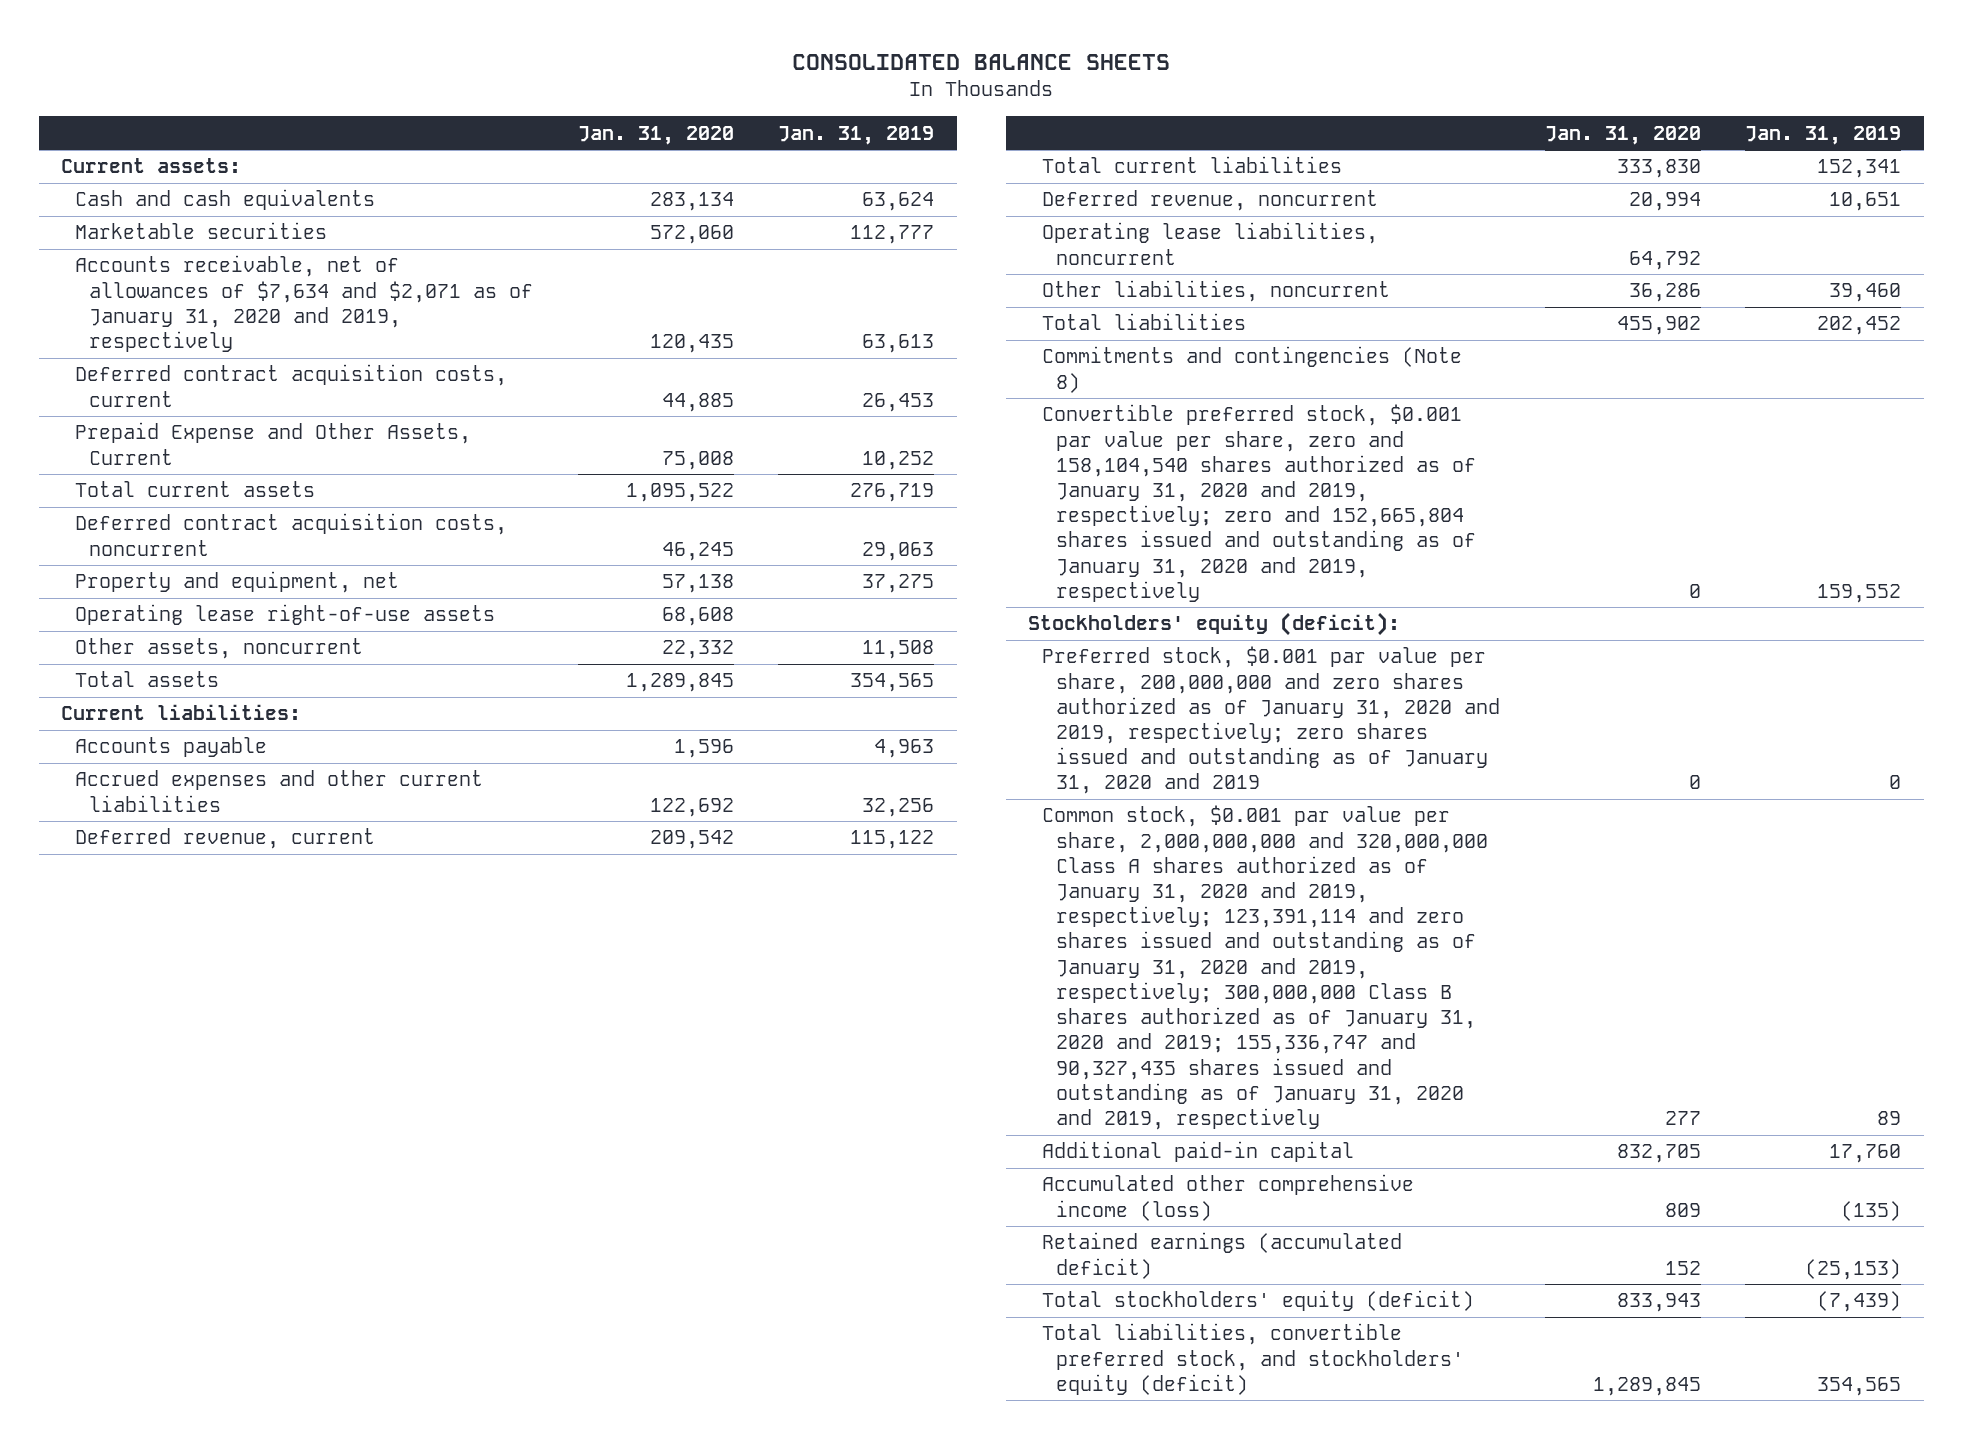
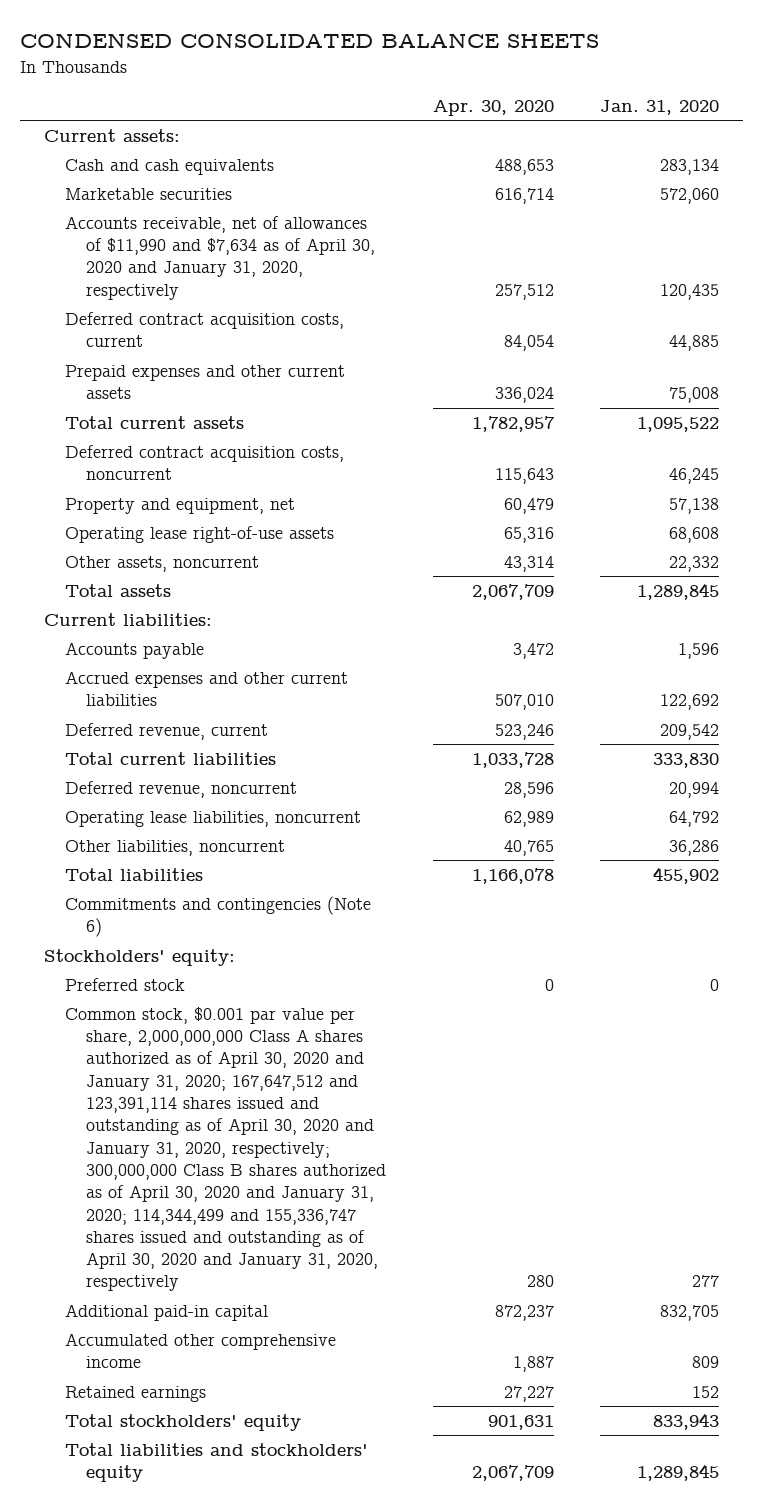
[792,53,1171,70] CONSOLIDATED BALANCE SHEETS -> [20,33,600,49] CONDENSED CONSOLIDATED BALANCE SHEETS
[778,125,935,145] Jan. 31, 2019 -> none
none -> [432,99,554,116] Apr. 30, 2020
[75,255,534,353] Accounts receivable, net of allowances of $7,634 and $2,071 as of January 31, 2020 and 2019, respectively -> [64,215,375,300] Accounts receivable, net of allowances of $11,990 and $7,634 as of April 30, 2020 and January 31, 2020, respectively
[75,422,472,465] Prepaid Expense and Other Assets, Current -> [64,364,345,400] Prepaid expenses and other current assets
[1042,404,1477,602] Convertible preferred stock, $0.001 par value per share, zero and 158,104,540 shares authorized as of January 31, 2020 and 2019, respectively; zero and 152,665,804 shares issued and outstanding as of January 31, 2020 and 2019, respectively -> none
[1042,346,1463,393] Commitments and contingencies (Note 8) -> [64,895,371,938] Commitments and contingencies (Note 6)
[1028,612,1401,637] Stockholders' equity (deficit): -> [43,948,235,966] Stockholders' equity:
[1042,646,1501,795] Preferred stock, $0.001 par value per share, 200,000,000 and zero shares authorized as of January 31, 2020 and 2019, respectively; zero shares issued and outstanding as of January 31, 2020 and 2019 -> [64,977,185,991] Preferred stock
[1042,805,1489,1131] Common stock, $0.001 par value per share, 2,000,000,000 and 320,000,000 Class A shares authorized as of January 31, 2020 and 2019, respectively; 123,391,114 and zero shares issued and outstanding as of January 31, 2020 and 2019, respectively; 300,000,000 Class B shares authorized as of January 31, 2020 and 2019; 155,336,747 and 90,327,435 shares issued and outstanding as of January 31, 2020 and 2019, respectively -> [64,1006,386,1292] Common stock, $0.001 par value per share, 2,000,000,000 Class A shares authorized as of April 30, 2020 and January 31, 2020; 167,647,512 and 123,391,114 shares issued and outstanding as of April 30, 2020 and January 31, 2020, respectively; 300,000,000 Class B shares authorized as of April 30, 2020 and January 31, 2020; 114,344,499 and 155,336,747 shares issued and outstanding as of April 30, 2020 and January 31, 2020, respectively
[1042,1174,1415,1221] Accumulated other comprehensive income (loss) -> [64,1332,336,1369] Accumulated other comprehensive income
[1042,1232,1403,1279] Retained earnings (accumulated deficit) -> [64,1385,206,1402] Retained earnings
[1042,1290,1475,1312] Total stockholders' equity (deficit) -> [64,1413,301,1431] Total stockholders' equity
[1042,1323,1465,1395] Total liabilities, convertible preferred stock, and stockholders' equity (deficit) -> [64,1442,368,1483] Total liabilities and stockholders' equity

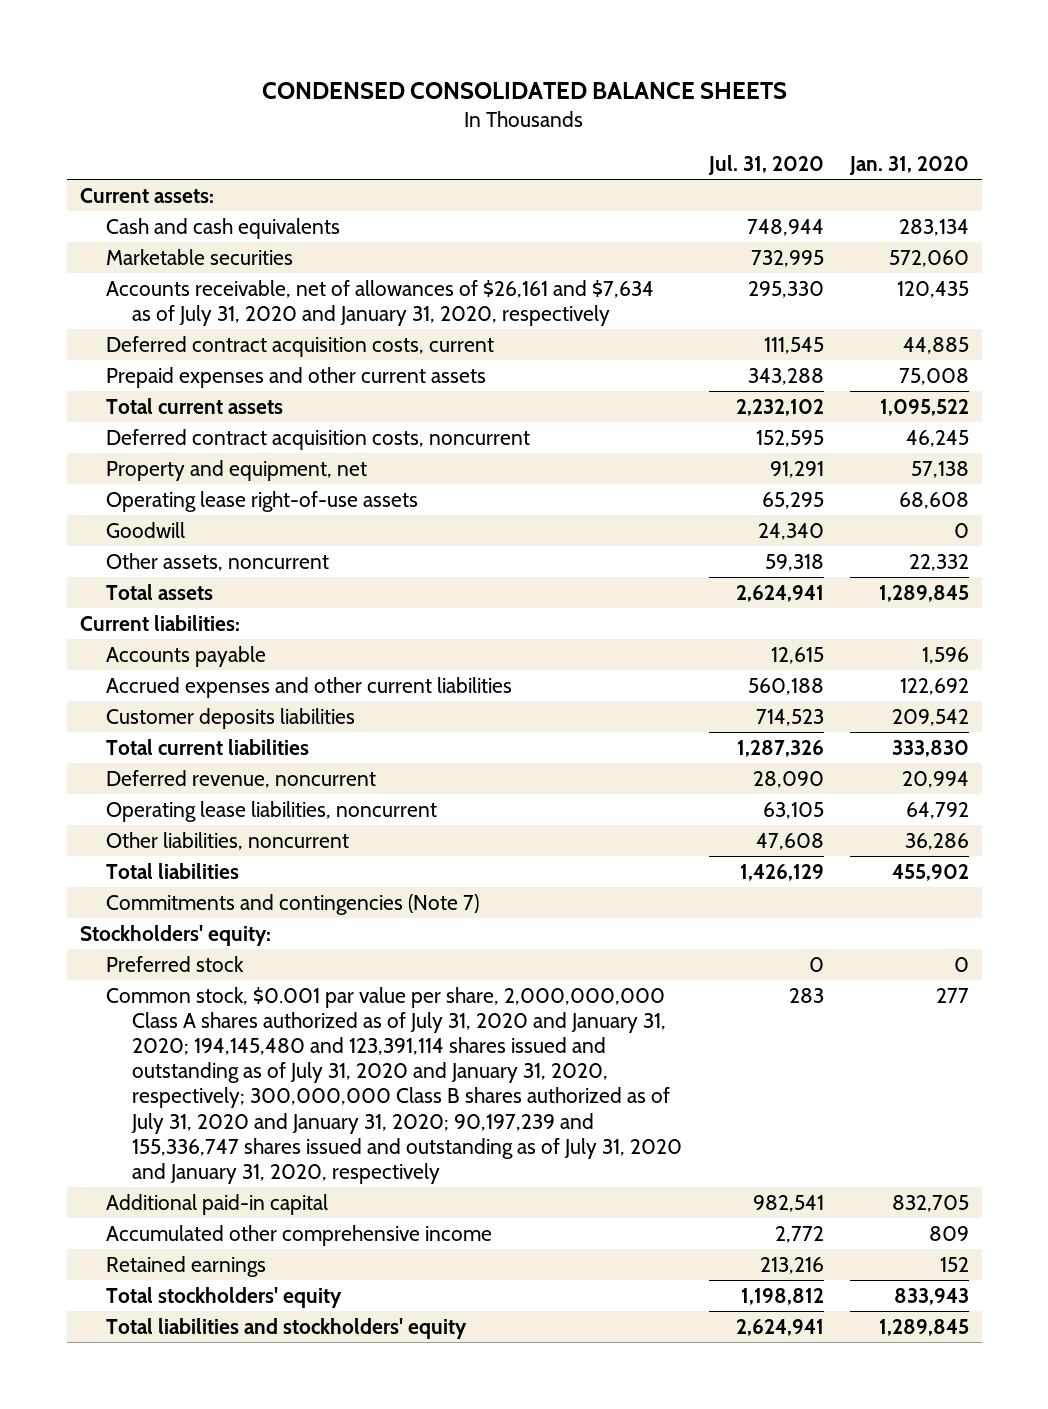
[432,99,554,116] Apr. 30, 2020 -> none
none -> [707,155,824,176] Jul. 31, 2020
[64,215,375,300] Accounts receivable, net of allowances of $11,990 and $7,634 as of April 30, 2020 and January 31, 2020, respectively -> [106,279,655,326] Accounts receivable, net of allowances of $26,161 and $7,634 as of July 31, 2020 and January 31, 2020, respectively
none -> [106,521,186,538] Goodwill
[64,722,268,740] Deferred revenue, current -> [106,707,356,729] Customer deposits liabilities
[64,895,371,938] Commitments and contingencies (Note 6) -> [106,893,480,915] Commitments and contingencies (Note 7)
[64,1006,386,1292] Common stock, $0.001 par value per share, 2,000,000,000 Class A shares authorized as of April 30, 2020 and January 31, 2020; 167,647,512 and 123,391,114 shares issued and outstanding as of April 30, 2020 and January 31, 2020, respectively; 300,000,000 Class B shares authorized as of April 30, 2020 and January 31, 2020; 114,344,499 and 155,336,747 shares issued and outstanding as of April 30, 2020 and January 31, 2020, respectively -> [106,986,683,1185] Common stock, $0.001 par value per share, 2,000,000,000 Class A shares authorized as of July 31, 2020 and January 31, 2020; 194,145,480 and 123,391,114 shares issued and outstanding as of July 31, 2020 and January 31, 2020, respectively; 300,000,000 Class B shares authorized as of July 31, 2020 and January 31, 2020; 90,197,239 and 155,336,747 shares issued and outstanding as of July 31, 2020 and January 31, 2020, respectively

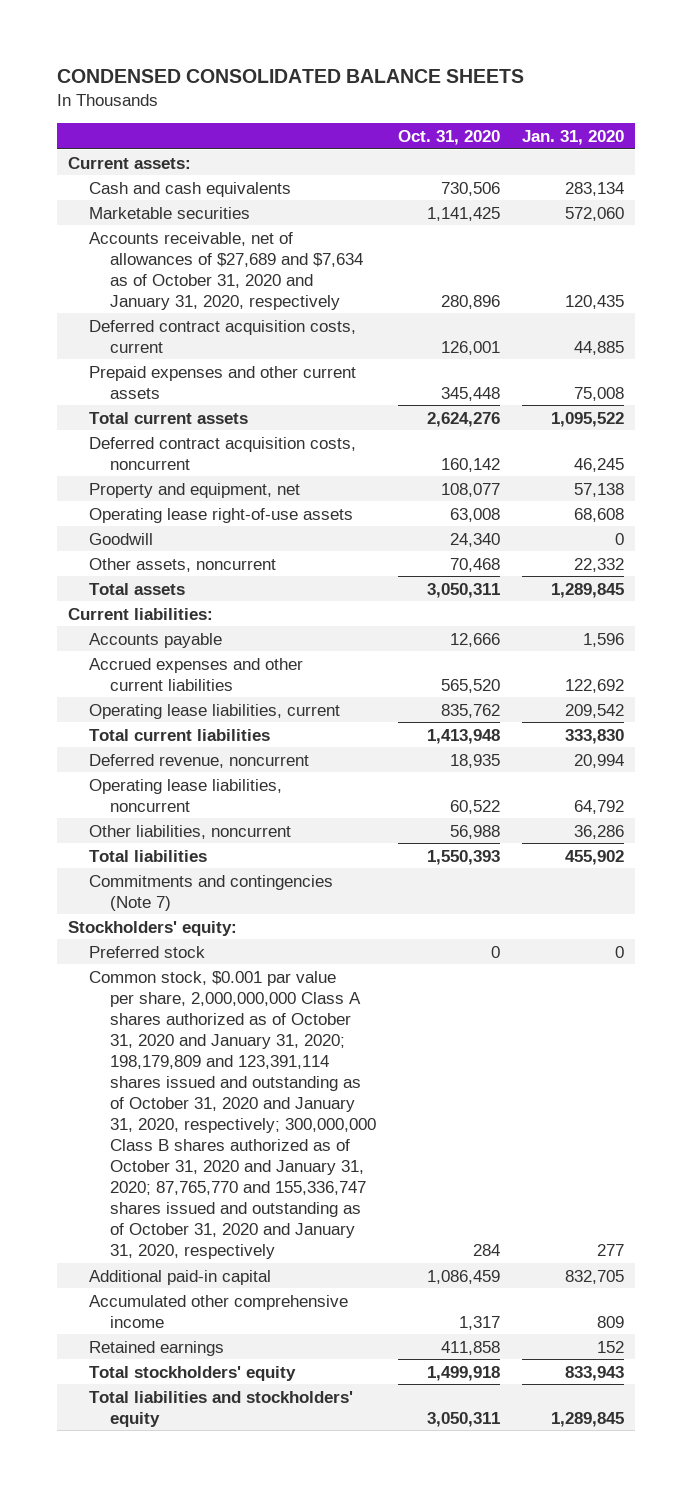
[707,155,824,176] Jul. 31, 2020 -> none
none -> [398,129,501,145] Oct. 31, 2020
[106,279,655,326] Accounts receivable, net of allowances of $26,161 and $7,634 as of July 31, 2020 and January 31, 2020, respectively -> [88,231,364,310] Accounts receivable, net of allowances of $27,689 and $7,634 as of October 31, 2020 and January 31, 2020, respectively
[106,707,356,729] Customer deposits liabilities -> [88,703,340,719] Operating lease liabilities, current
[106,986,683,1185] Common stock, $0.001 par value per share, 2,000,000,000 Class A shares authorized as of July 31, 2020 and January 31, 2020; 194,145,480 and 123,391,114 shares issued and outstanding as of July 31, 2020 and January 31, 2020, respectively; 300,000,000 Class B shares authorized as of July 31, 2020 and January 31, 2020; 90,197,239 and 155,336,747 shares issued and outstanding as of July 31, 2020 and January 31, 2020, respectively -> [88,970,377,1259] Common stock, $0.001 par value per share, 2,000,000,000 Class A shares authorized as of October 31, 2020 and January 31, 2020; 198,179,809 and 123,391,114 shares issued and outstanding as of October 31, 2020 and January 31, 2020, respectively; 300,000,000 Class B shares authorized as of October 31, 2020 and January 31, 2020; 87,765,770 and 155,336,747 shares issued and outstanding as of October 31, 2020 and January 31, 2020, respectively

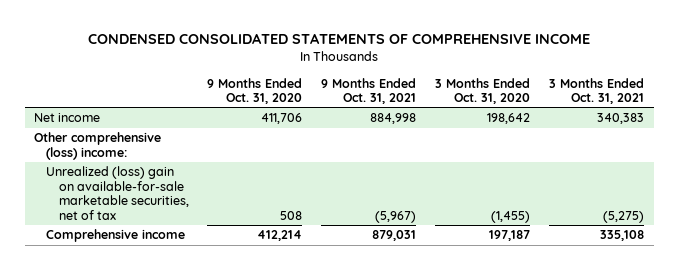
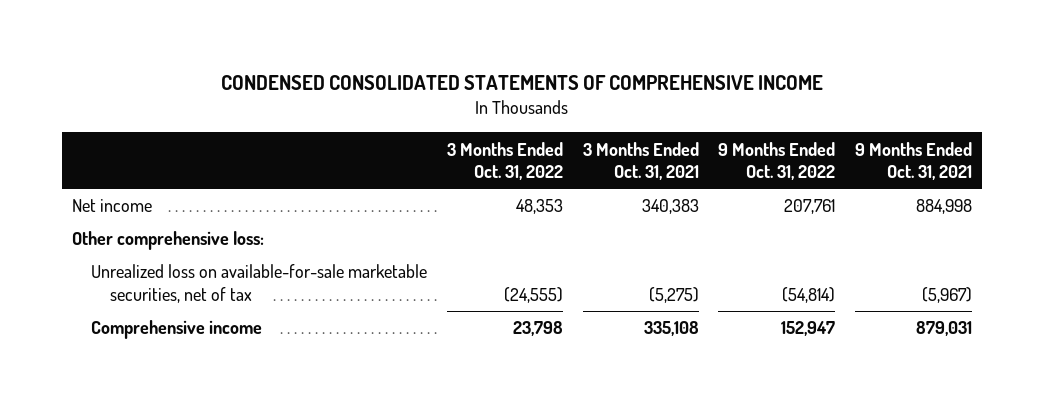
[207,77,303,105] 9 Months Ended Oct. 31, 2020 -> none
[435,77,531,105] 3 Months Ended Oct. 31, 2020 -> none
none -> [446,141,563,180] 3 Months Ended Oct. 31, 2022
none -> [718,141,836,180] 9 Months Ended Oct. 31, 2022
[33,132,161,160] Other comprehensive (loss) income: -> [72,231,265,251] Other comprehensive loss:
[46,166,189,220] Unrealized (loss) gain on available-for-sale marketable securities, net of tax -> [91,264,428,303] Unrealized loss on available-for-sale marketable securities, net of tax

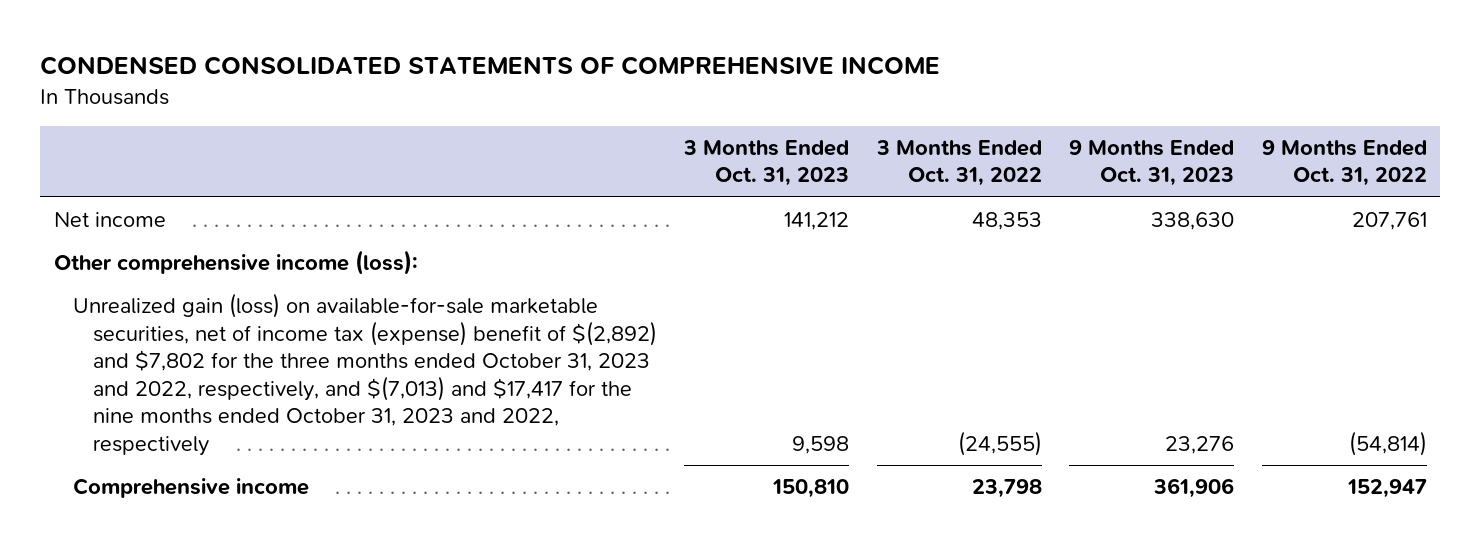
[582,141,699,180] 3 Months Ended Oct. 31, 2021 -> none
[854,141,972,180] 9 Months Ended Oct. 31, 2021 -> none
none -> [683,139,850,187] 3 Months Ended Oct. 31, 2023
none -> [1069,139,1235,187] 9 Months Ended Oct. 31, 2023
[72,231,265,251] Other comprehensive loss: -> [53,250,418,276] Other comprehensive income (loss):
[91,264,428,303] Unrealized loss on available-for-sale marketable securities, net of tax -> [73,293,657,456] Unrealized gain (loss) on available-for-sale marketable securities, net of income tax (expense) benefit of $(2,892) and $7,802 for the three months ended October 31, 2023 and 2022, respectively, and $(7,013) and $17,417 for the nine months ended October 31, 2023 and 2022, respectively

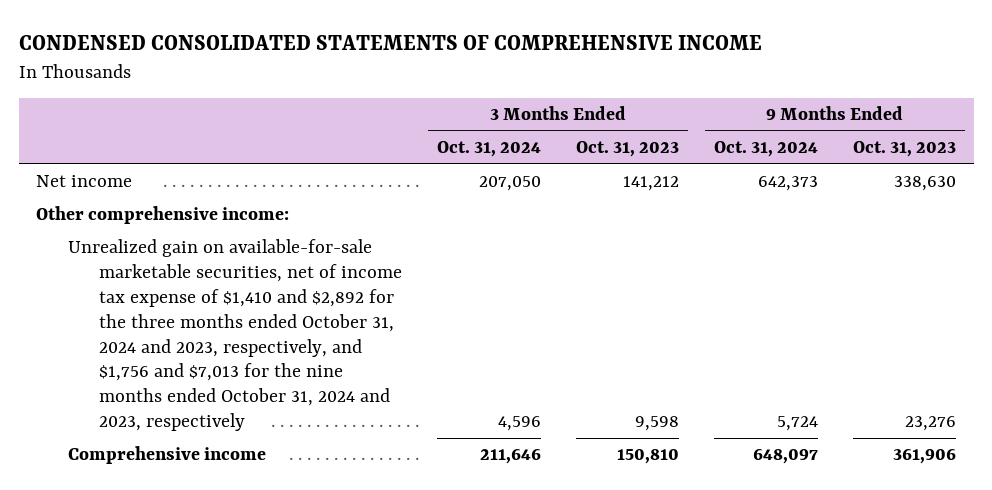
[875,139,1042,187] 3 Months Ended Oct. 31, 2022 -> none
[1261,139,1427,187] 9 Months Ended Oct. 31, 2022 -> none
none -> [436,141,541,158] Oct. 31, 2024
none -> [714,141,819,158] Oct. 31, 2024
[53,250,418,276] Other comprehensive income (loss): -> [36,206,290,225] Other comprehensive income:
[73,293,657,456] Unrealized gain (loss) on available-for-sale marketable securities, net of income tax (expense) benefit of $(2,892) and $7,802 for the three months ended October 31, 2023 and 2022, respectively, and $(7,013) and $17,417 for the nine months ended October 31, 2023 and 2022, respectively -> [67,239,402,432] Unrealized gain on available-for-sale marketable securities, net of income tax expense of $1,410 and $2,892 for the three months ended October 31, 2024 and 2023, respectively, and $1,756 and $7,013 for the nine months ended October 31, 2024 and 2023, respectively

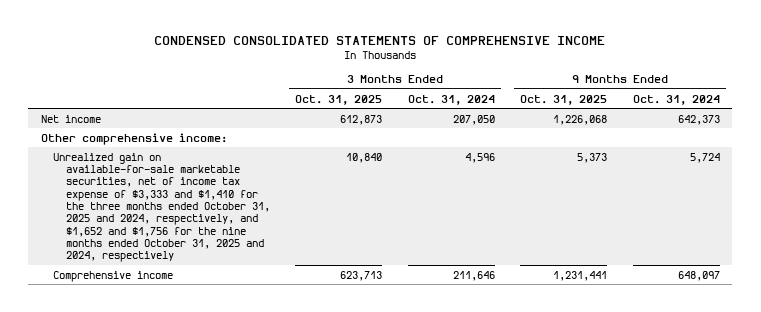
[575,141,679,158] Oct. 31, 2023 -> none
[853,141,957,158] Oct. 31, 2023 -> none
none -> [295,94,383,105] Oct. 31, 2025
none -> [520,94,608,105] Oct. 31, 2025
[67,239,402,432] Unrealized gain on available-for-sale marketable securities, net of income tax expense of $1,410 and $2,892 for the three months ended October 31, 2024 and 2023, respectively, and $1,756 and $7,013 for the nine months ended October 31, 2024 and 2023, respectively -> [53,152,270,263] Unrealized gain on available-for-sale marketable securities, net of income tax expense of $3,333 and $1,410 for the three months ended October 31, 2025 and 2024, respectively, and $1,652 and $1,756 for the nine months ended October 31, 2025 and 2024, respectively

